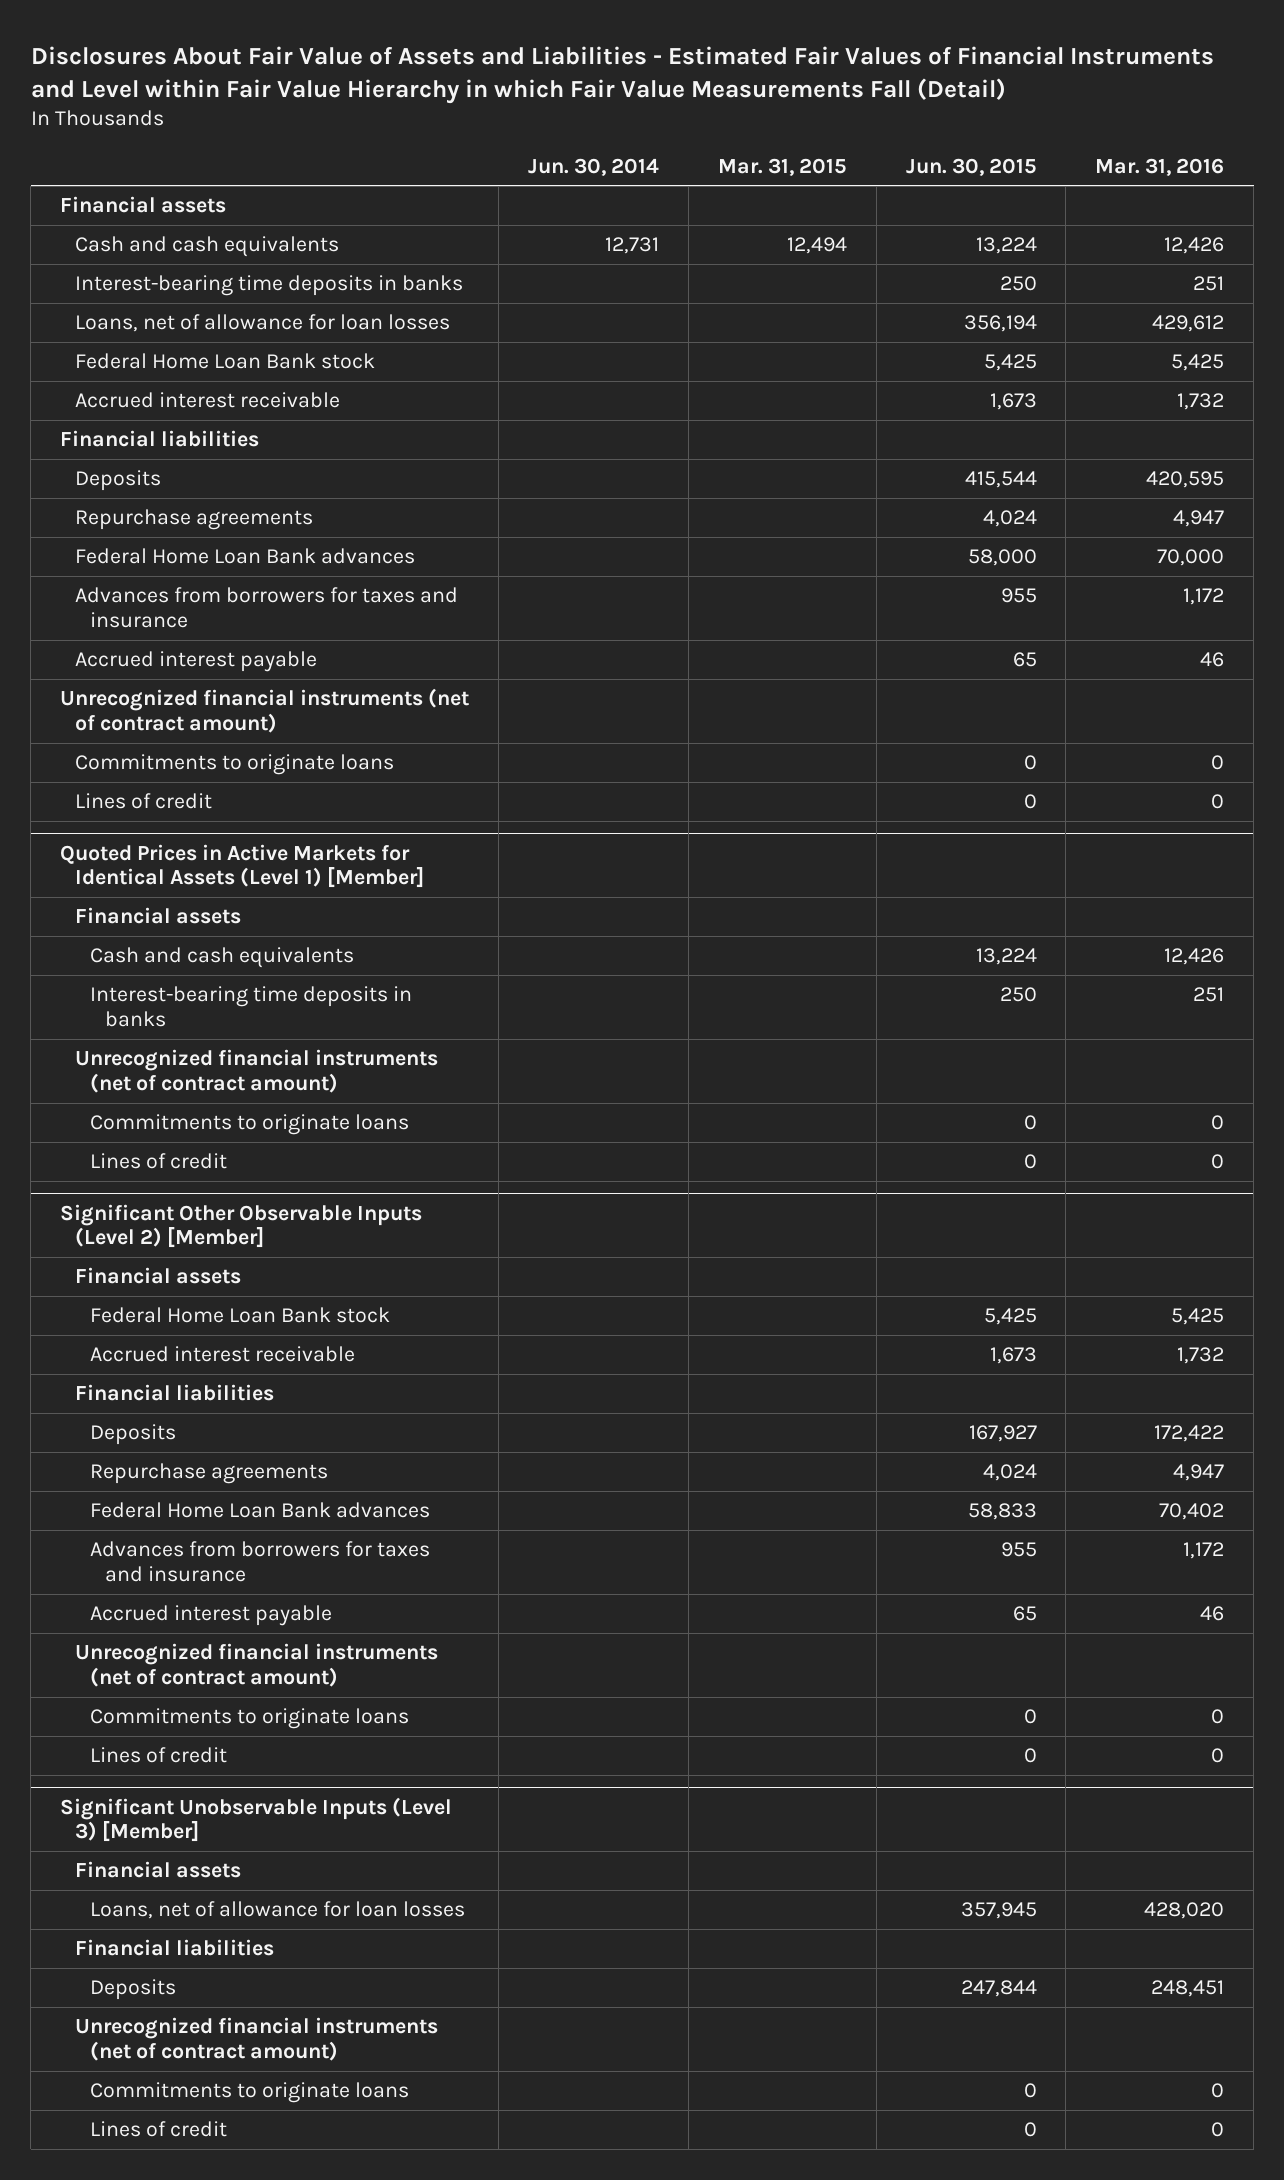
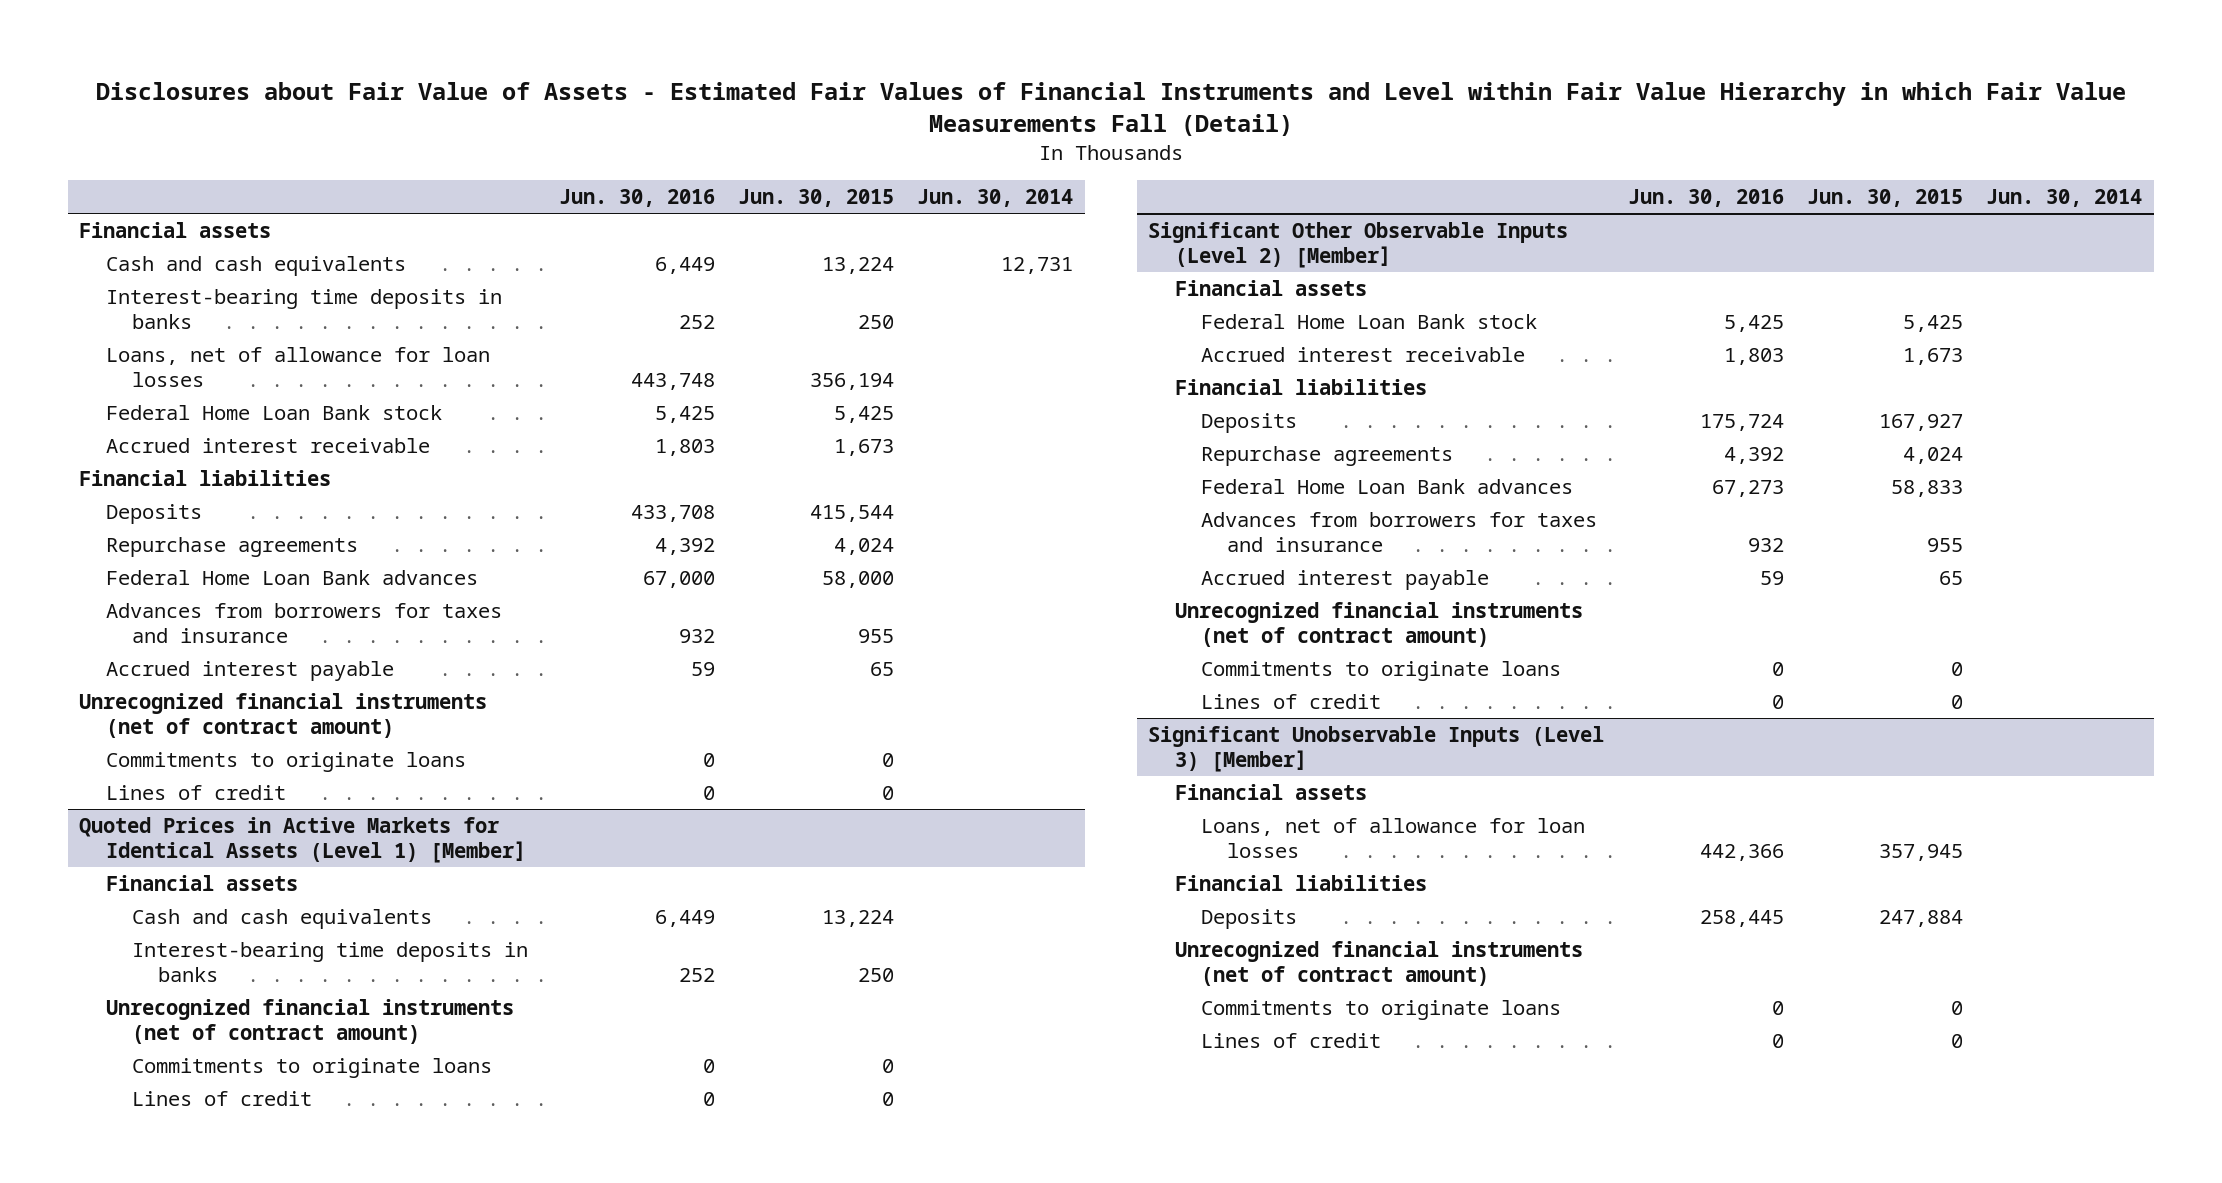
[30,45,1214,104] Disclosures About Fair Value of Assets and Liabilities - Estimated Fair Values of Financial Instruments and Level within Fair Value Hierarchy in which Fair Value Measurements Fall (Detail) -> [95,81,2126,136] Disclosures about Fair Value of Assets - Estimated Fair Values of Financial Instruments and Level within Fair Value Hierarchy in which Fair Value Measurements Fall (Detail)
[717,157,847,176] Mar. 31, 2015 -> none
[1095,157,1225,176] Mar. 31, 2016 -> none
none -> [558,189,715,208] Jun. 30, 2016
[960,1980,1037,1998] 247,844 -> [1878,909,1963,927] 247,884

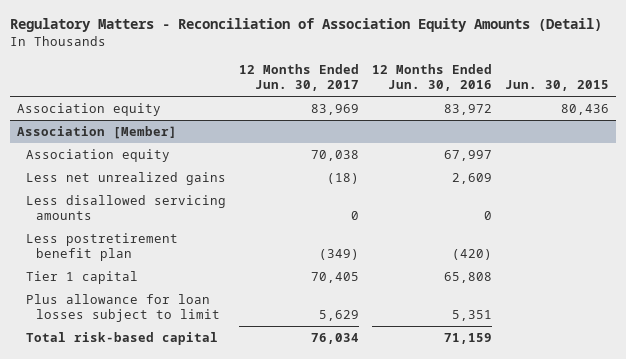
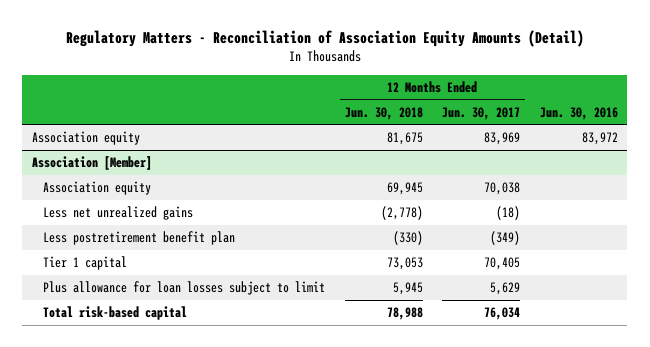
[372,63,493,92] 12 Months Ended Jun. 30, 2016 -> none
[505,80,610,92] Jun. 30, 2015 -> none
none -> [344,106,423,120] Jun. 30, 2018
none -> [539,106,618,120] Jun. 30, 2016
[26,194,227,221] Less disallowed servicing amounts -> none

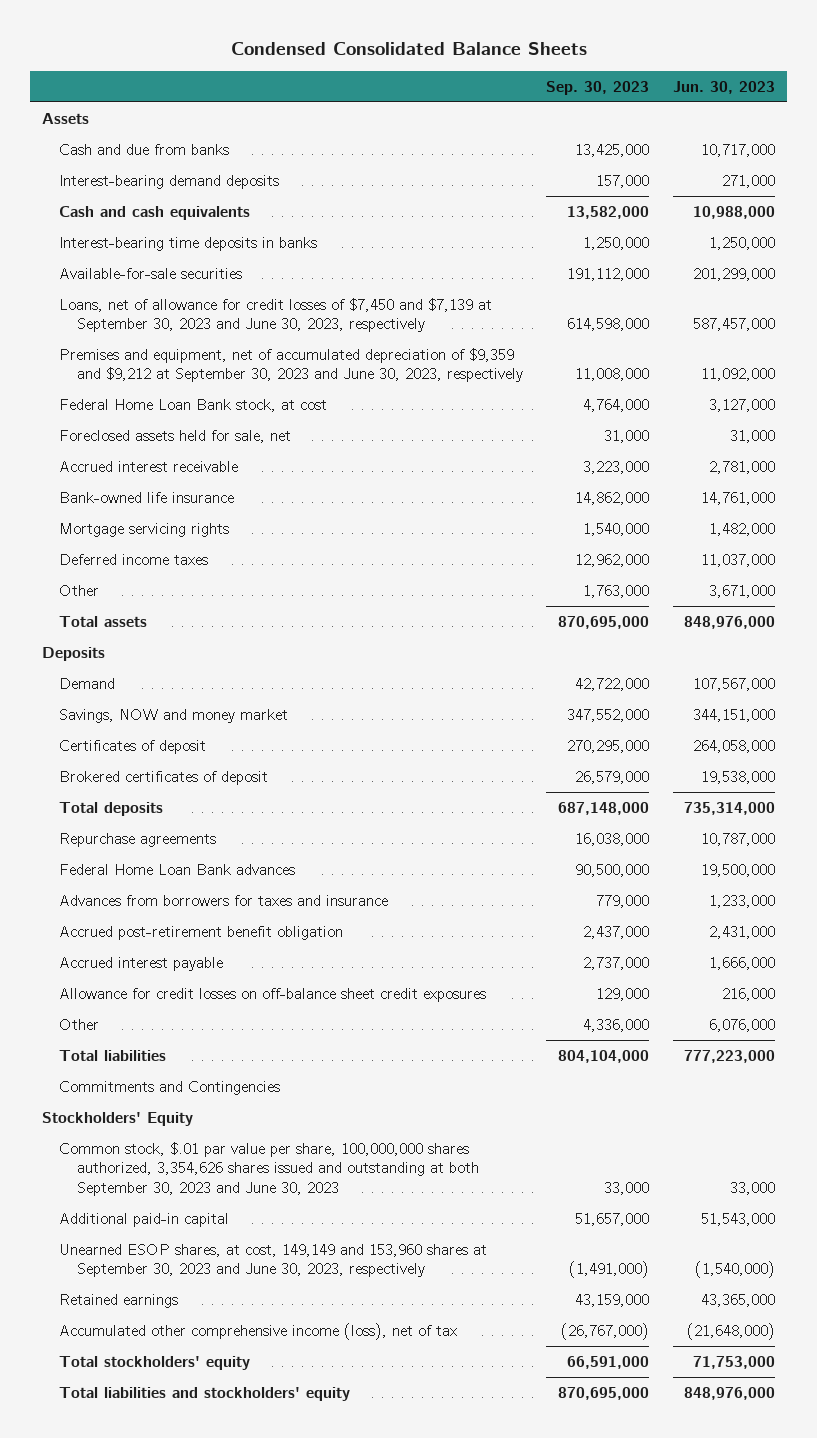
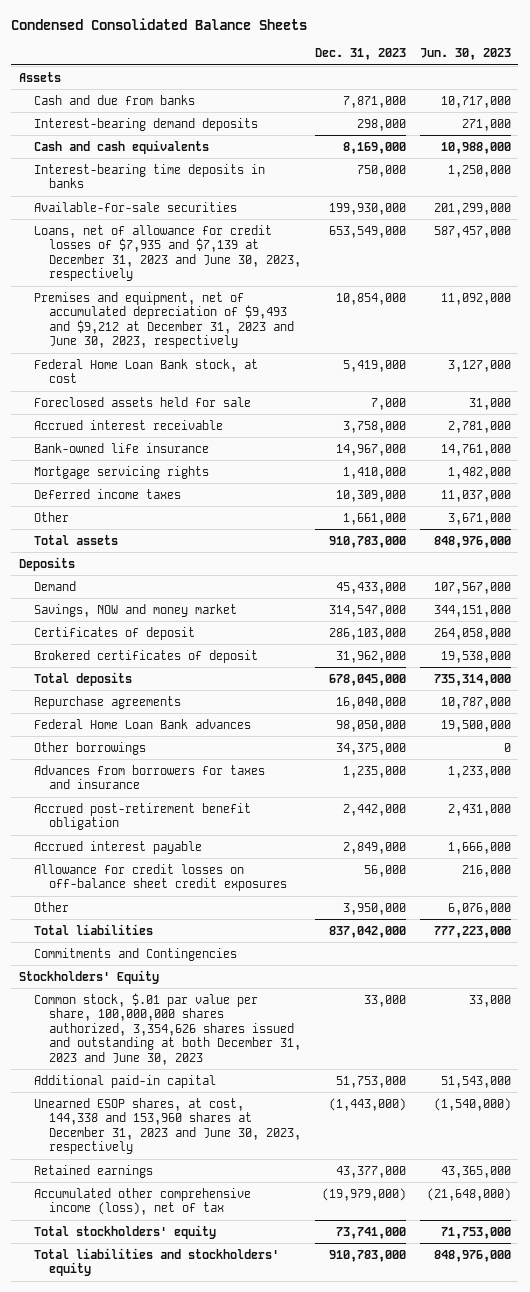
[546,81,650,96] Sep. 30, 2023 -> none
none -> [314,48,406,61] Dec. 31, 2023
[59,297,493,333] Loans, net of allowance for credit losses of $7,450 and $7,139 at September 30, 2023 and June 30, 2023, respectively -> [33,224,301,282] Loans, net of allowance for credit losses of $7,935 and $7,139 at December 31, 2023 and June 30, 2023, respectively
[59,347,523,383] Premises and equipment, net of accumulated depreciation of $9,359 and $9,212 at September 30, 2023 and June 30, 2023, respectively -> [33,291,294,349] Premises and equipment, net of accumulated depreciation of $9,493 and $9,212 at December 31, 2023 and June 30, 2023, respectively
[59,429,292,443] Foreclosed assets held for sale, net -> [33,396,251,407] Foreclosed assets held for sale
none -> [33,741,146,755] Other borrowings
[59,1141,479,1197] Common stock, $.01 par value per share, 100,000,000 shares authorized, 3,354,626 shares issued and outstanding at both September 30, 2023 and June 30, 2023 -> [33,992,301,1065] Common stock, $.01 par value per share, 100,000,000 shares authorized, 3,354,626 shares issued and outstanding at both December 31, 2023 and June 30, 2023
[59,1243,488,1278] Unearned ESOP shares, at cost, 149,149 and 153,960 shares at September 30, 2023 and June 30, 2023, respectively -> [33,1097,301,1155] Unearned ESOP shares, at cost, 144,338 and 153,960 shares at December 31, 2023 and June 30, 2023, respectively

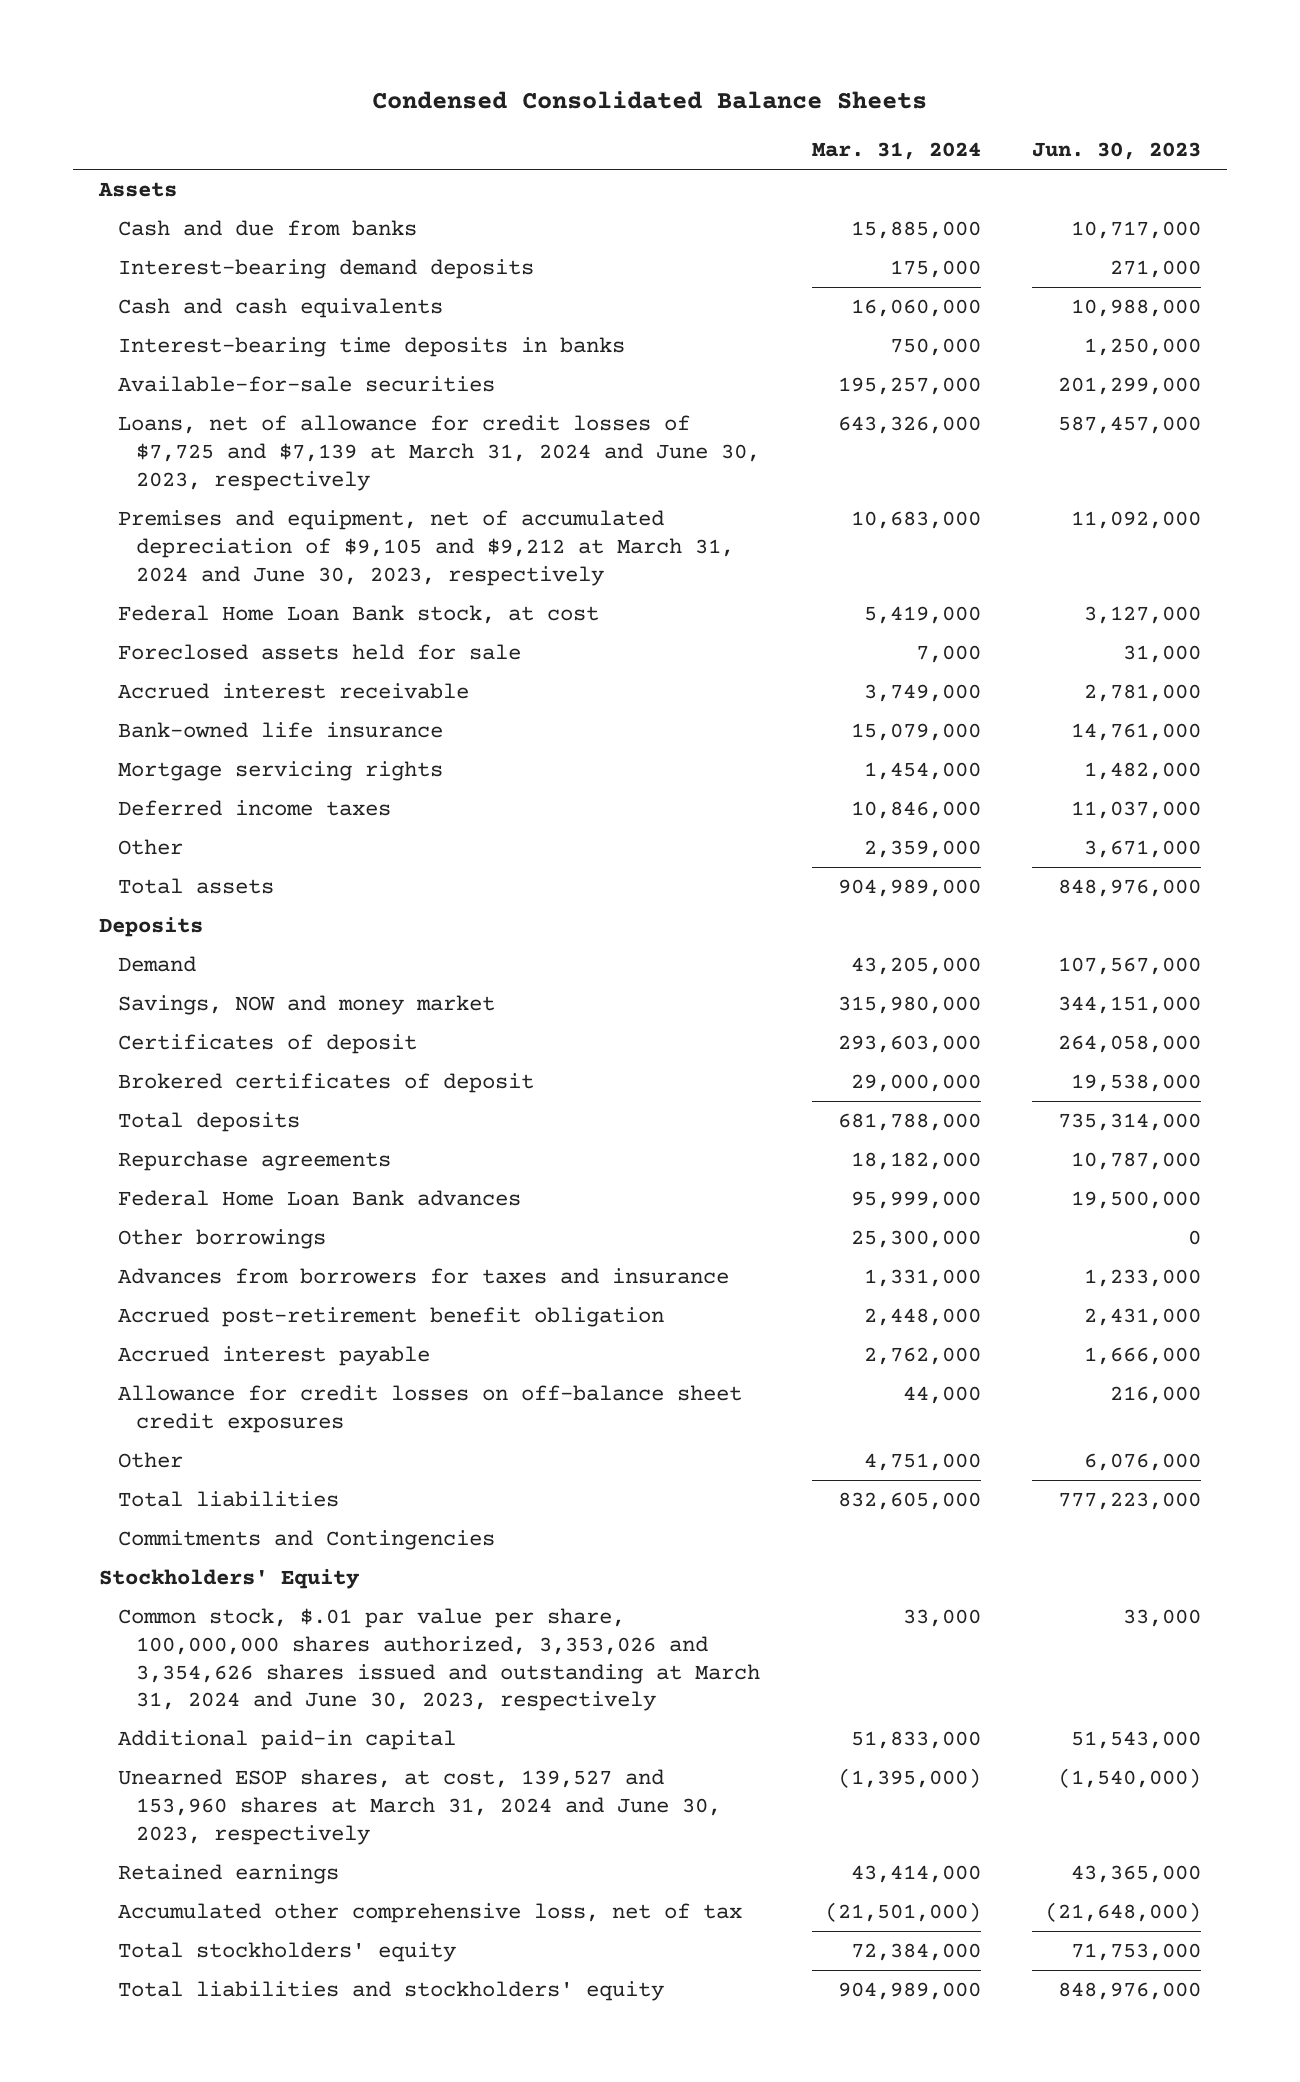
[314,48,406,61] Dec. 31, 2023 -> none
none -> [811,142,981,161] Mar. 31, 2024
[33,224,301,282] Loans, net of allowance for credit losses of $7,935 and $7,139 at December 31, 2023 and June 30, 2023, respectively -> [117,415,761,491] Loans, net of allowance for credit losses of $7,725 and $7,139 at March 31, 2024 and June 30, 2023, respectively
[33,291,294,349] Premises and equipment, net of accumulated depreciation of $9,493 and $9,212 at December 31, 2023 and June 30, 2023, respectively -> [117,510,735,586] Premises and equipment, net of accumulated depreciation of $9,105 and $9,212 at March 31, 2024 and June 30, 2023, respectively
[33,992,301,1065] Common stock, $.01 par value per share, 100,000,000 shares authorized, 3,354,626 shares issued and outstanding at both December 31, 2023 and June 30, 2023 -> [117,1608,761,1712] Common stock, $.01 par value per share, 100,000,000 shares authorized, 3,353,026 and 3,354,626 shares issued and outstanding at March 31, 2024 and June 30, 2023, respectively
[33,1097,301,1155] Unearned ESOP shares, at cost, 144,338 and 153,960 shares at December 31, 2023 and June 30, 2023, respectively -> [117,1769,722,1845] Unearned ESOP shares, at cost, 139,527 and 153,960 shares at March 31, 2024 and June 30, 2023, respectively
[33,1187,251,1216] Accumulated other comprehensive income (loss), net of tax -> [117,1903,742,1924] Accumulated other comprehensive loss, net of tax

